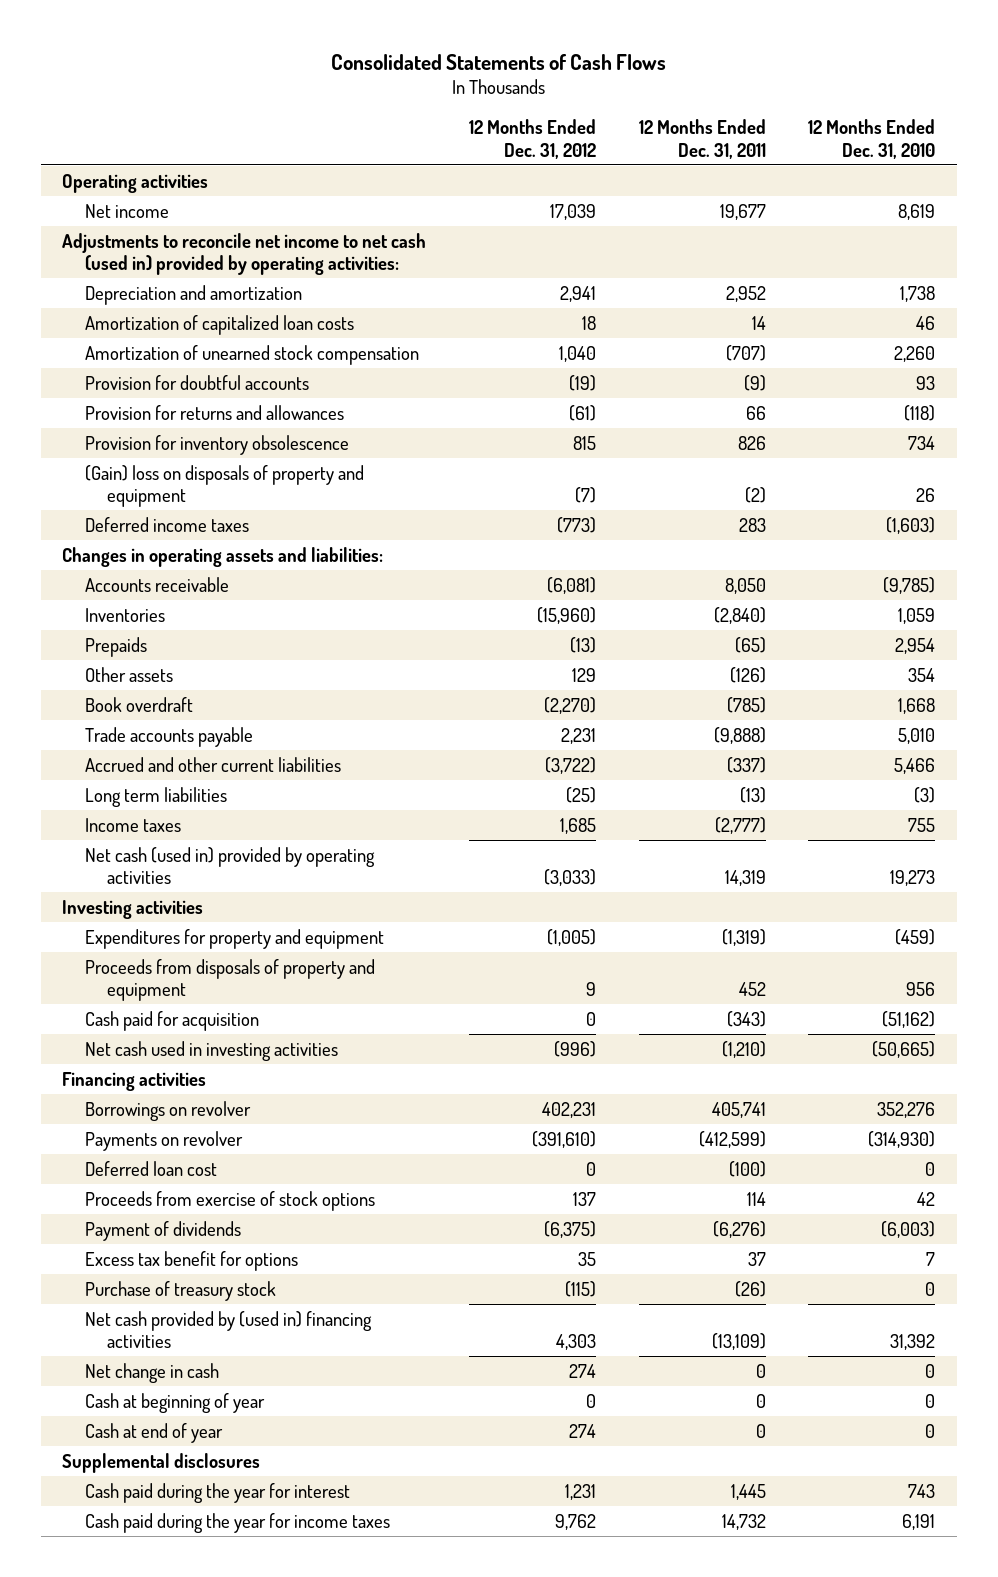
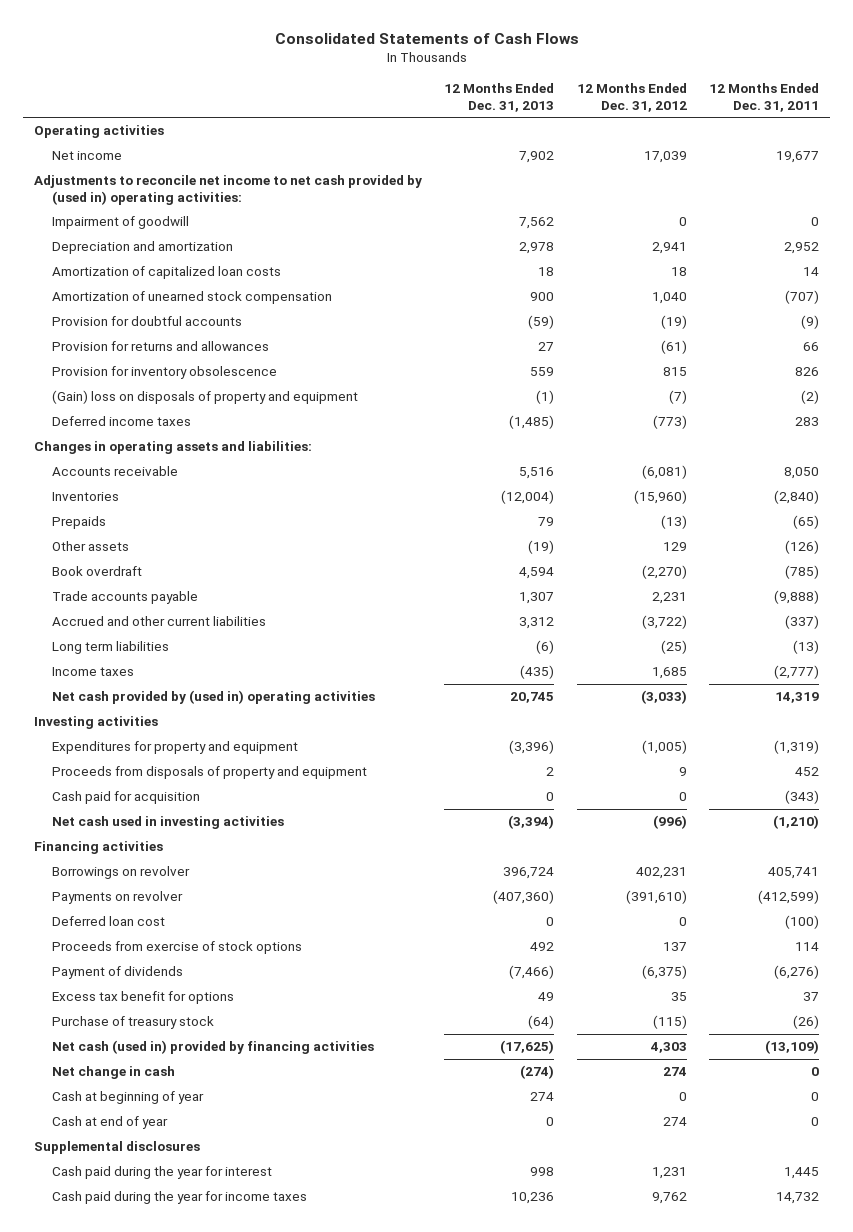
[808,119,936,159] 12 Months Ended Dec. 31, 2010 -> none
none -> [444,82,555,112] 12 Months Ended Dec. 31, 2013
[62,232,427,275] Adjustments to reconcile net income to net cash (used in) provided by operating activities: -> [33,175,422,205] Adjustments to reconcile net income to net cash provided by (used in) operating activities:
none -> [52,216,190,230] Impairment of goodwill
[84,846,375,884] Net cash (used in) provided by operating activities -> [52,690,376,705] Net cash provided by (used in) operating activities
[84,1310,372,1348] Net cash provided by (used in) financing activities -> [52,1040,375,1055] Net cash (used in) provided by financing activities

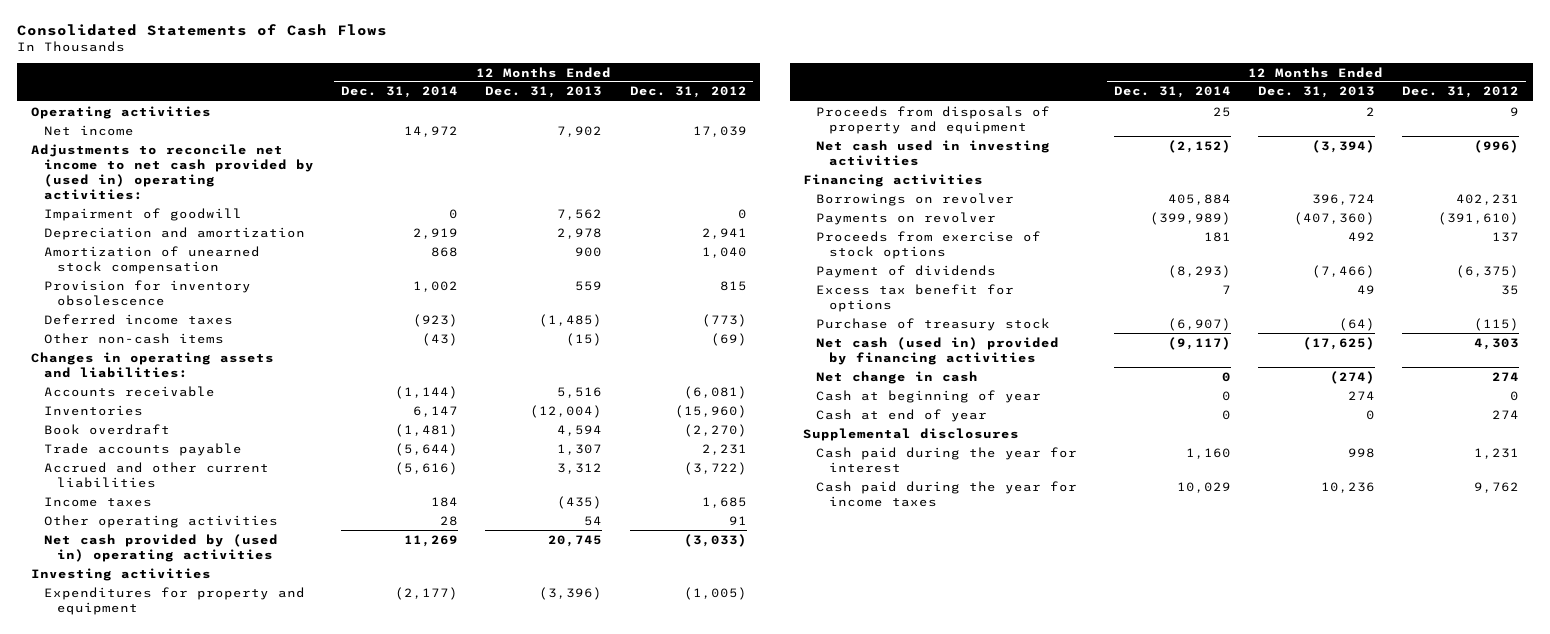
[709,82,820,112] 12 Months Ended Dec. 31, 2011 -> none
none -> [341,86,459,99] Dec. 31, 2014
[52,266,282,280] Amortization of capitalized loan costs -> none
[52,316,243,327] Provision for doubtful accounts -> none
[52,341,270,352] Provision for returns and allowances -> none
[52,390,359,405] (Gain) loss on disposals of property and equipment -> none
none -> [43,332,224,344] Other non-cash items
[52,516,107,530] Prepaids -> none
[52,541,130,552] Other assets -> none
[52,641,170,655] Long term liabilities -> none
none -> [43,514,278,528] Other operating activities
[52,791,201,805] Cash paid for acquisition -> none
[52,916,166,927] Deferred loan cost -> none

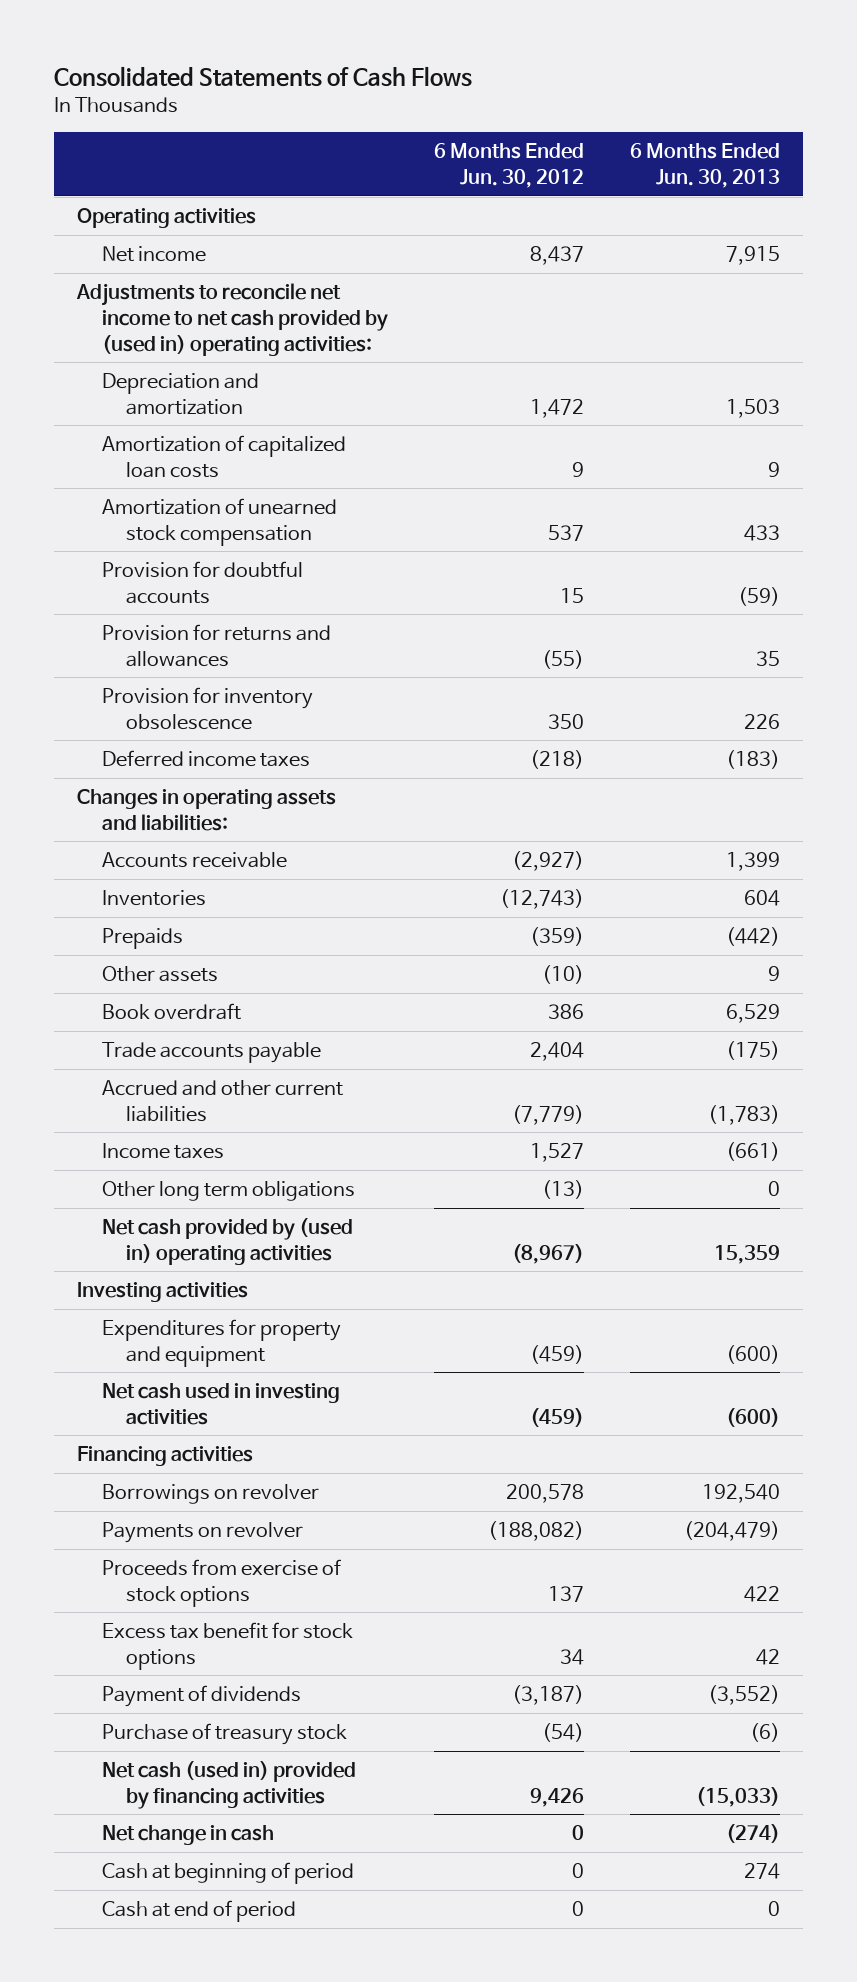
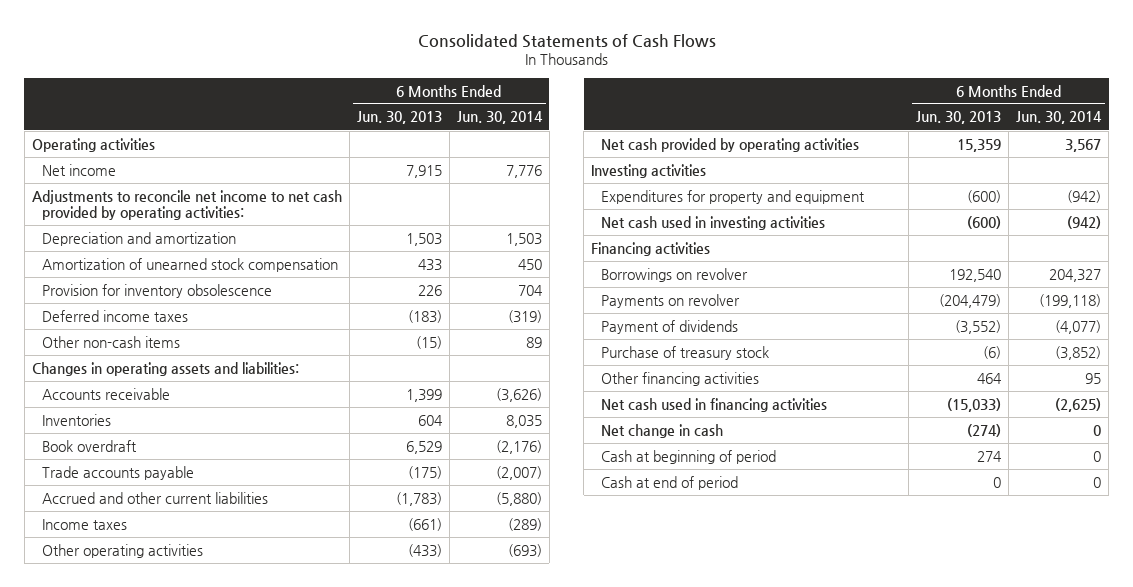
[433,143,584,189] 6 Months Ended Jun. 30, 2012 -> none
none -> [456,111,543,125] Jun. 30, 2014
[75,283,388,356] Adjustments to reconcile net income to net cash provided by (used in) operating activities: -> [31,189,342,220] Adjustments to reconcile net income to net cash provided by operating activities:
[101,435,346,478] Amortization of capitalized loan costs -> none
[101,561,303,604] Provision for doubtful accounts -> none
[101,624,331,667] Provision for returns and allowances -> none
none -> [41,335,180,348] Other non-cash items
[101,928,183,950] Prepaids -> none
[101,966,218,983] Other assets -> none
[101,1181,355,1202] Other long term obligations -> none
none -> [41,543,203,558] Other operating activities
[101,1218,353,1265] Net cash provided by (used in) operating activities -> [601,137,860,152] Net cash provided by operating activities
[101,1559,341,1607] Proceeds from exercise of stock options -> none
[101,1622,353,1670] Excess tax benefit for stock options -> none
none -> [601,371,760,386] Other financing activities
[101,1761,356,1809] Net cash (used in) provided by financing activities -> [601,397,828,412] Net cash used in financing activities

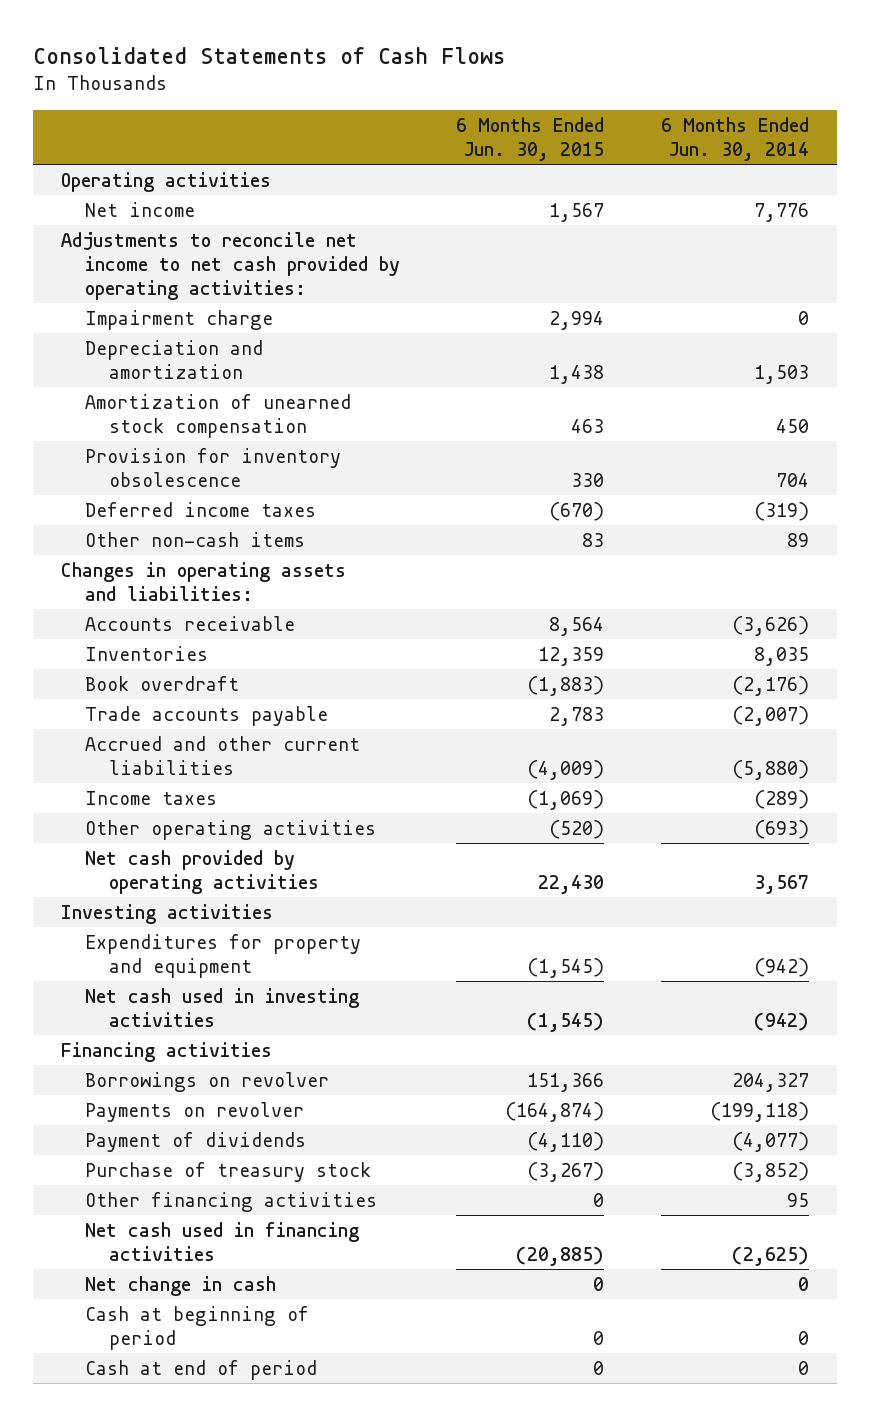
[356,111,442,125] Jun. 30, 2013 -> none
none -> [456,116,605,161] 6 Months Ended Jun. 30, 2015
none -> [85,309,274,330] Impairment charge

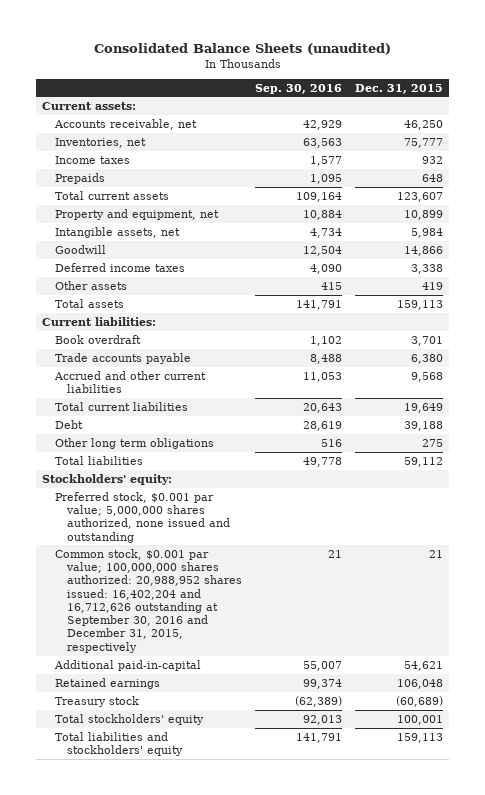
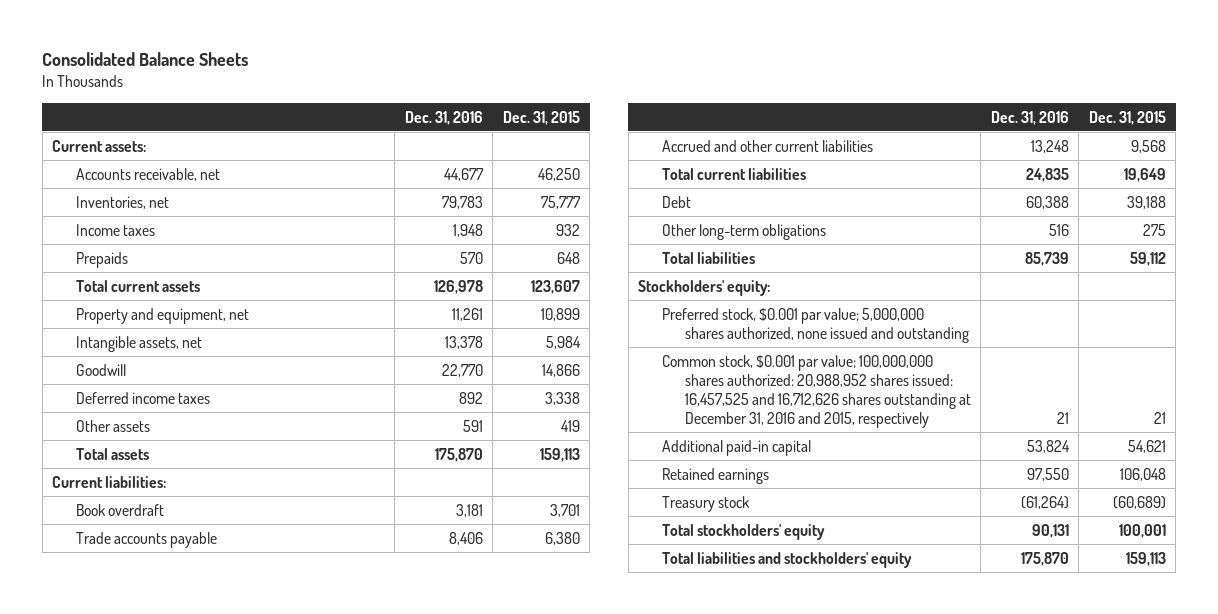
[93,42,391,55] Consolidated Balance Sheets (unaudited) -> [42,52,249,67] Consolidated Balance Sheets
[254,83,342,94] Sep. 30, 2016 -> none
none -> [404,110,483,125] Dec. 31, 2016
[54,437,214,449] Other long term obligations -> [661,223,826,240] Other long-term obligations
[54,548,242,653] Common stock, $0.001 par value; 100,000,000 shares authorized: 20,988,952 shares issued: 16,402,204 and 16,712,626 outstanding at September 30, 2016 and December 31, 2015, respectively -> [661,354,972,428] Common stock, $0.001 par value; 100,000,000 shares authorized: 20,988,952 shares issued: 16,457,525 and 16,712,626 shares outstanding at December 31, 2016 and 2015, respectively
[53,659,201,671] Additional paid-in-capital -> [661,439,811,456] Additional paid-in capital

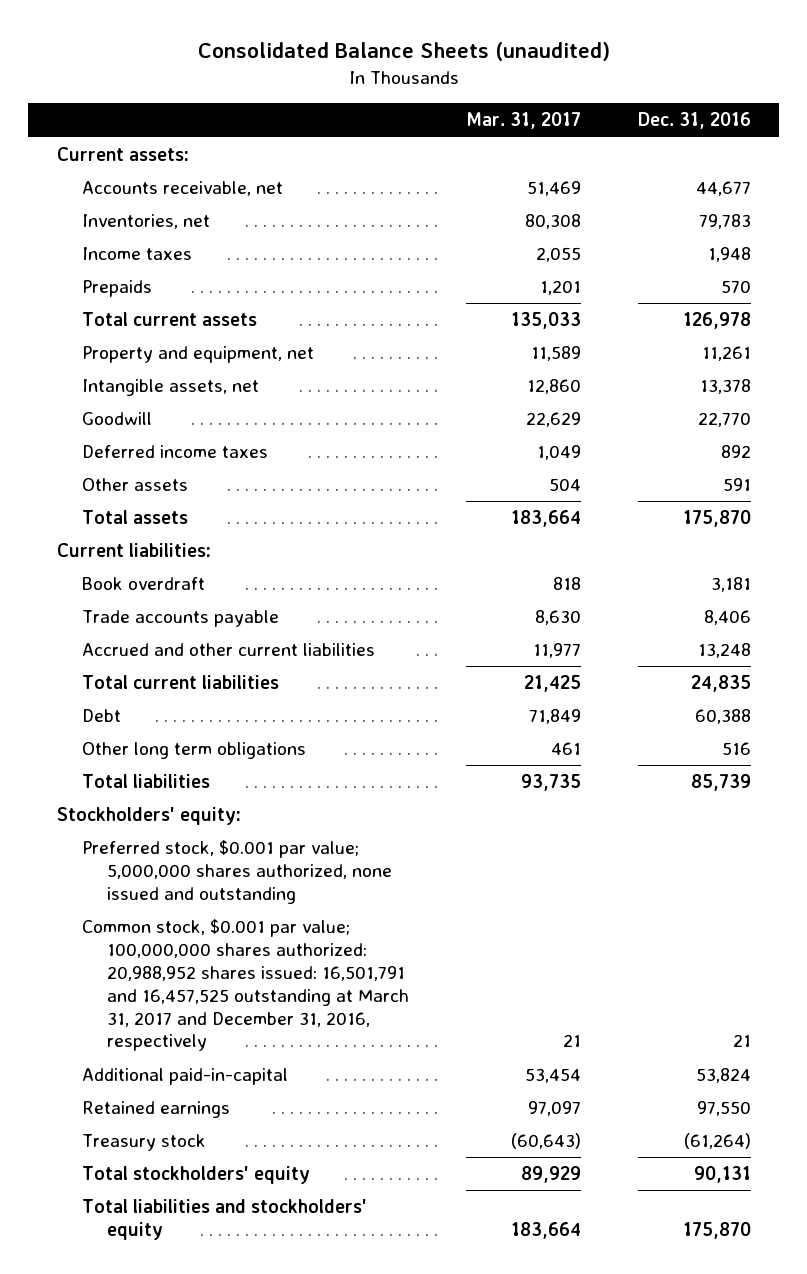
[42,52,249,67] Consolidated Balance Sheets -> [197,42,610,62] Consolidated Balance Sheets (unaudited)
[502,110,580,125] Dec. 31, 2015 -> none
none -> [465,112,581,130] Mar. 31, 2017
[661,223,826,240] Other long-term obligations -> [82,742,307,760] Other long term obligations
[661,354,972,428] Common stock, $0.001 par value; 100,000,000 shares authorized: 20,988,952 shares issued: 16,457,525 and 16,712,626 shares outstanding at December 31, 2016 and 2015, respectively -> [82,919,410,1052] Common stock, $0.001 par value; 100,000,000 shares authorized: 20,988,952 shares issued: 16,501,791 and 16,457,525 outstanding at March 31, 2017 and December 31, 2016, respectively
[661,439,811,456] Additional paid-in capital -> [82,1068,289,1086] Additional paid-in-capital

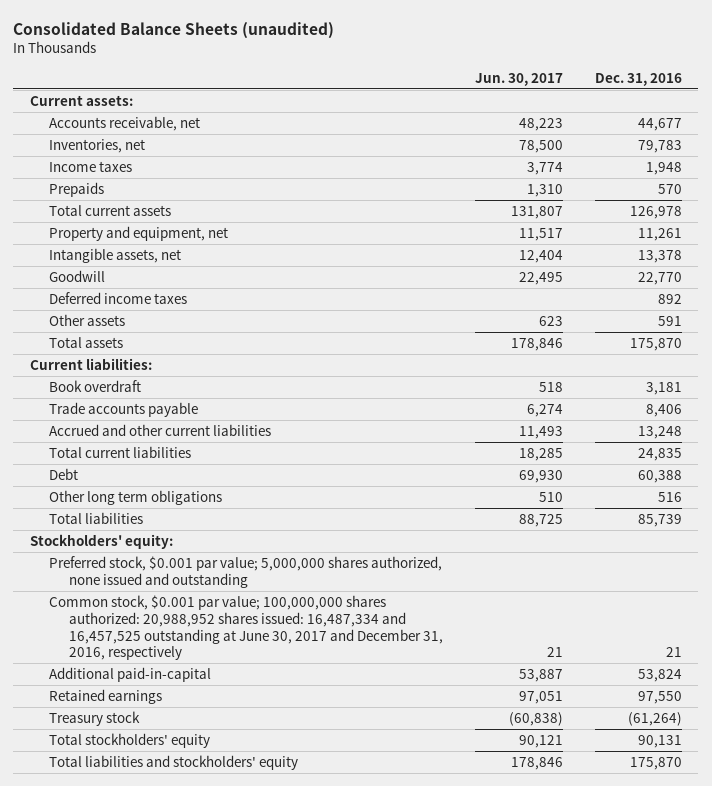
[465,112,581,130] Mar. 31, 2017 -> none
none -> [474,72,563,86] Jun. 30, 2017
[82,919,410,1052] Common stock, $0.001 par value; 100,000,000 shares authorized: 20,988,952 shares issued: 16,501,791 and 16,457,525 outstanding at March 31, 2017 and December 31, 2016, respectively -> [49,595,443,661] Common stock, $0.001 par value; 100,000,000 shares authorized: 20,988,952 shares issued: 16,487,334 and 16,457,525 outstanding at June 30, 2017 and December 31, 2016, respectively

